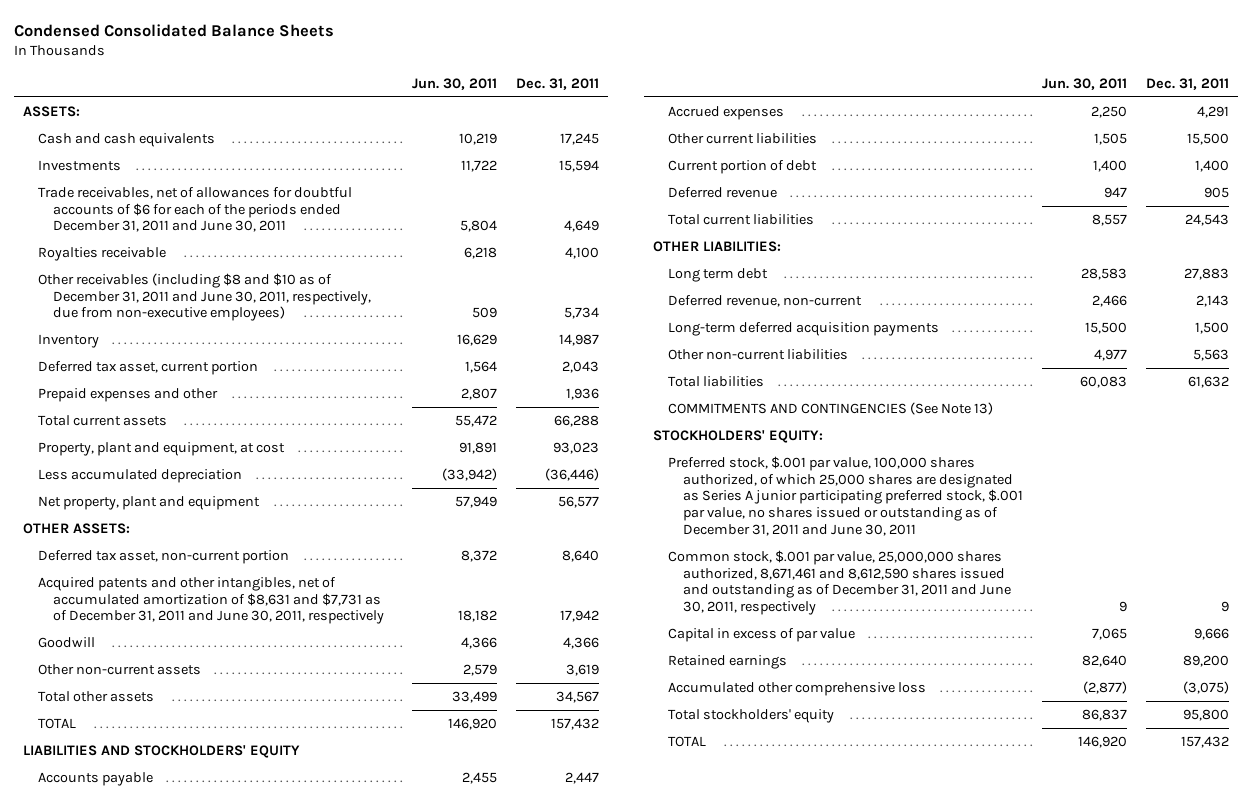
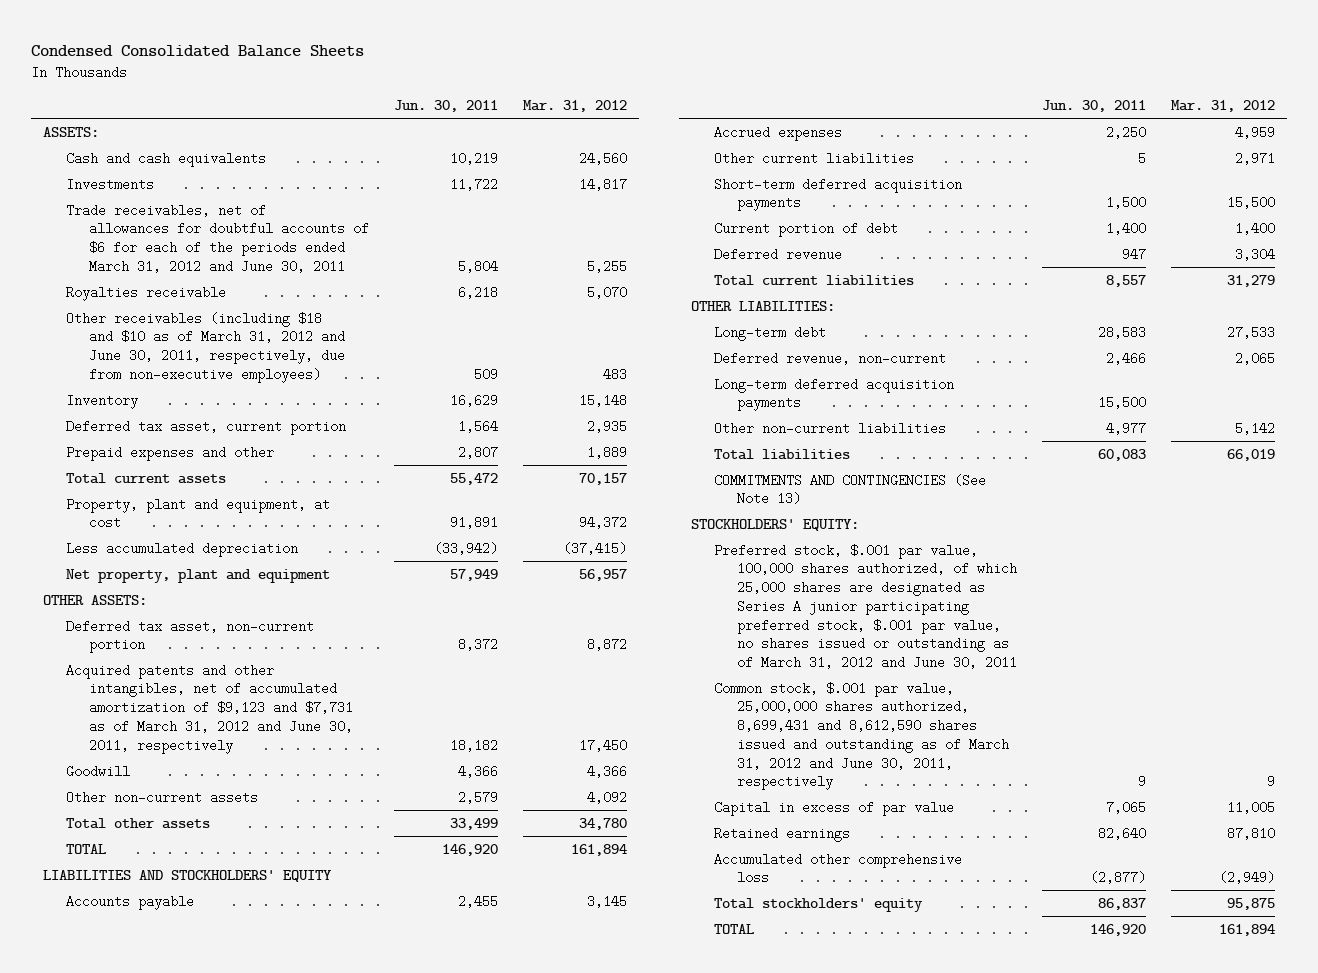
[515,77,599,90] Dec. 31, 2011 -> none
none -> [523,100,628,113] Mar. 31, 2012
[38,186,353,233] Trade receivables, net of allowances for doubtful accounts of $6 for each of the periods ended December 31, 2011 and June 30, 2011 -> [66,203,370,273] Trade receivables, net of allowances for doubtful accounts of $6 for each of the periods ended March 31, 2012 and June 30, 2011
[38,272,372,322] Other receivables (including $8 and $10 as of December 31, 2011 and June 30, 2011, respectively, due from non-executive employees) -> [66,311,346,383] Other receivables (including $18 and $10 as of March 31, 2012 and June 30, 2011, respectively, due from non-executive employees)
[38,576,385,625] Acquired patents and other intangibles, net of accumulated amortization of $8,631 and $7,731 as of December 31, 2011 and June 30, 2011, respectively -> [66,663,354,754] Acquired patents and other intangibles, net of accumulated amortization of $9,123 and $7,731 as of March 31, 2012 and June 30, 2011, respectively
[1093,132,1127,145] 1,505 -> [1138,151,1147,165] 5
none -> [714,177,963,212] Short-term deferred acquisition payments
[668,267,769,282] Long term debt -> [714,325,827,341] Long-term debt
[668,455,1024,536] Preferred stock, $.001 par value, 100,000 shares authorized, of which 25,000 shares are designated as Series A junior participating preferred stock, $.001 par value, no shares issued or outstanding as of December 31, 2011 and June 30, 2011 -> [714,543,1018,670] Preferred stock, $.001 par value, 100,000 shares authorized, of which 25,000 shares are designated as Series A junior participating preferred stock, $.001 par value, no shares issued or outstanding as of March 31, 2012 and June 30, 2011
[668,549,1012,616] Common stock, $.001 par value, 25,000,000 shares authorized, 8,671,461 and 8,612,590 shares issued and outstanding as of December 31, 2011 and June 30, 2011, respectively -> [714,681,1010,791] Common stock, $.001 par value, 25,000,000 shares authorized, 8,699,431 and 8,612,590 shares issued and outstanding as of March 31, 2012 and June 30, 2011, respectively

